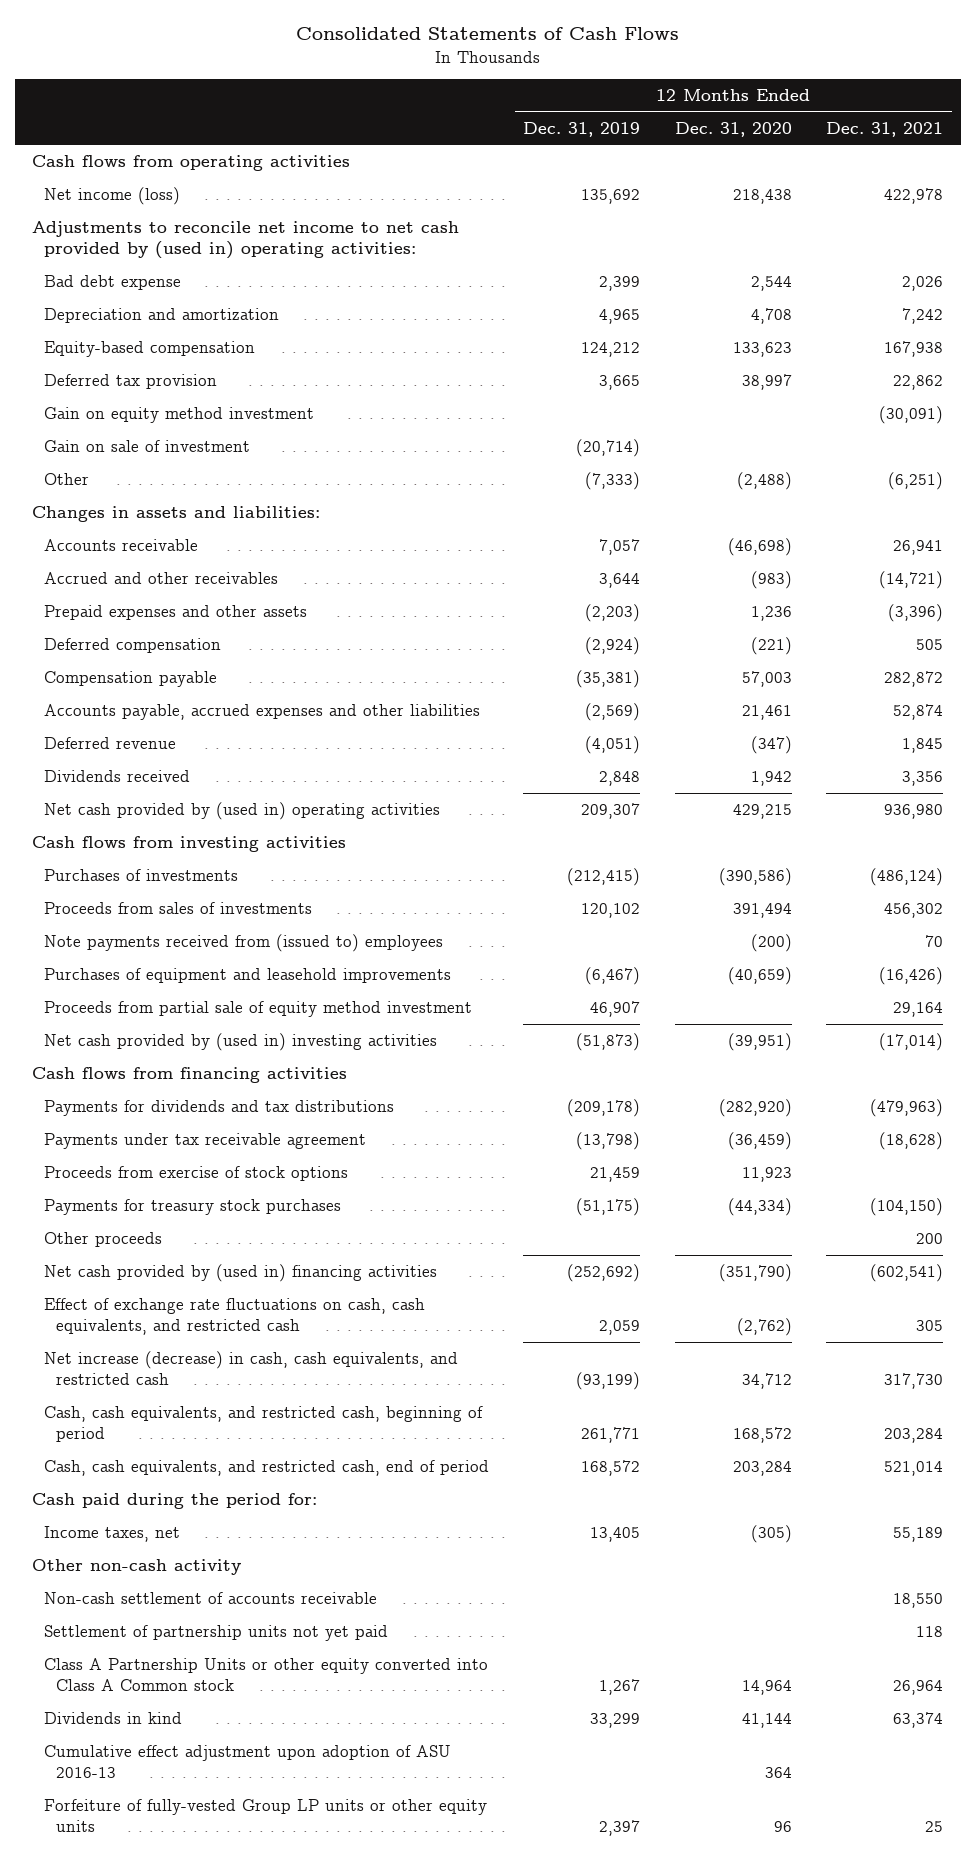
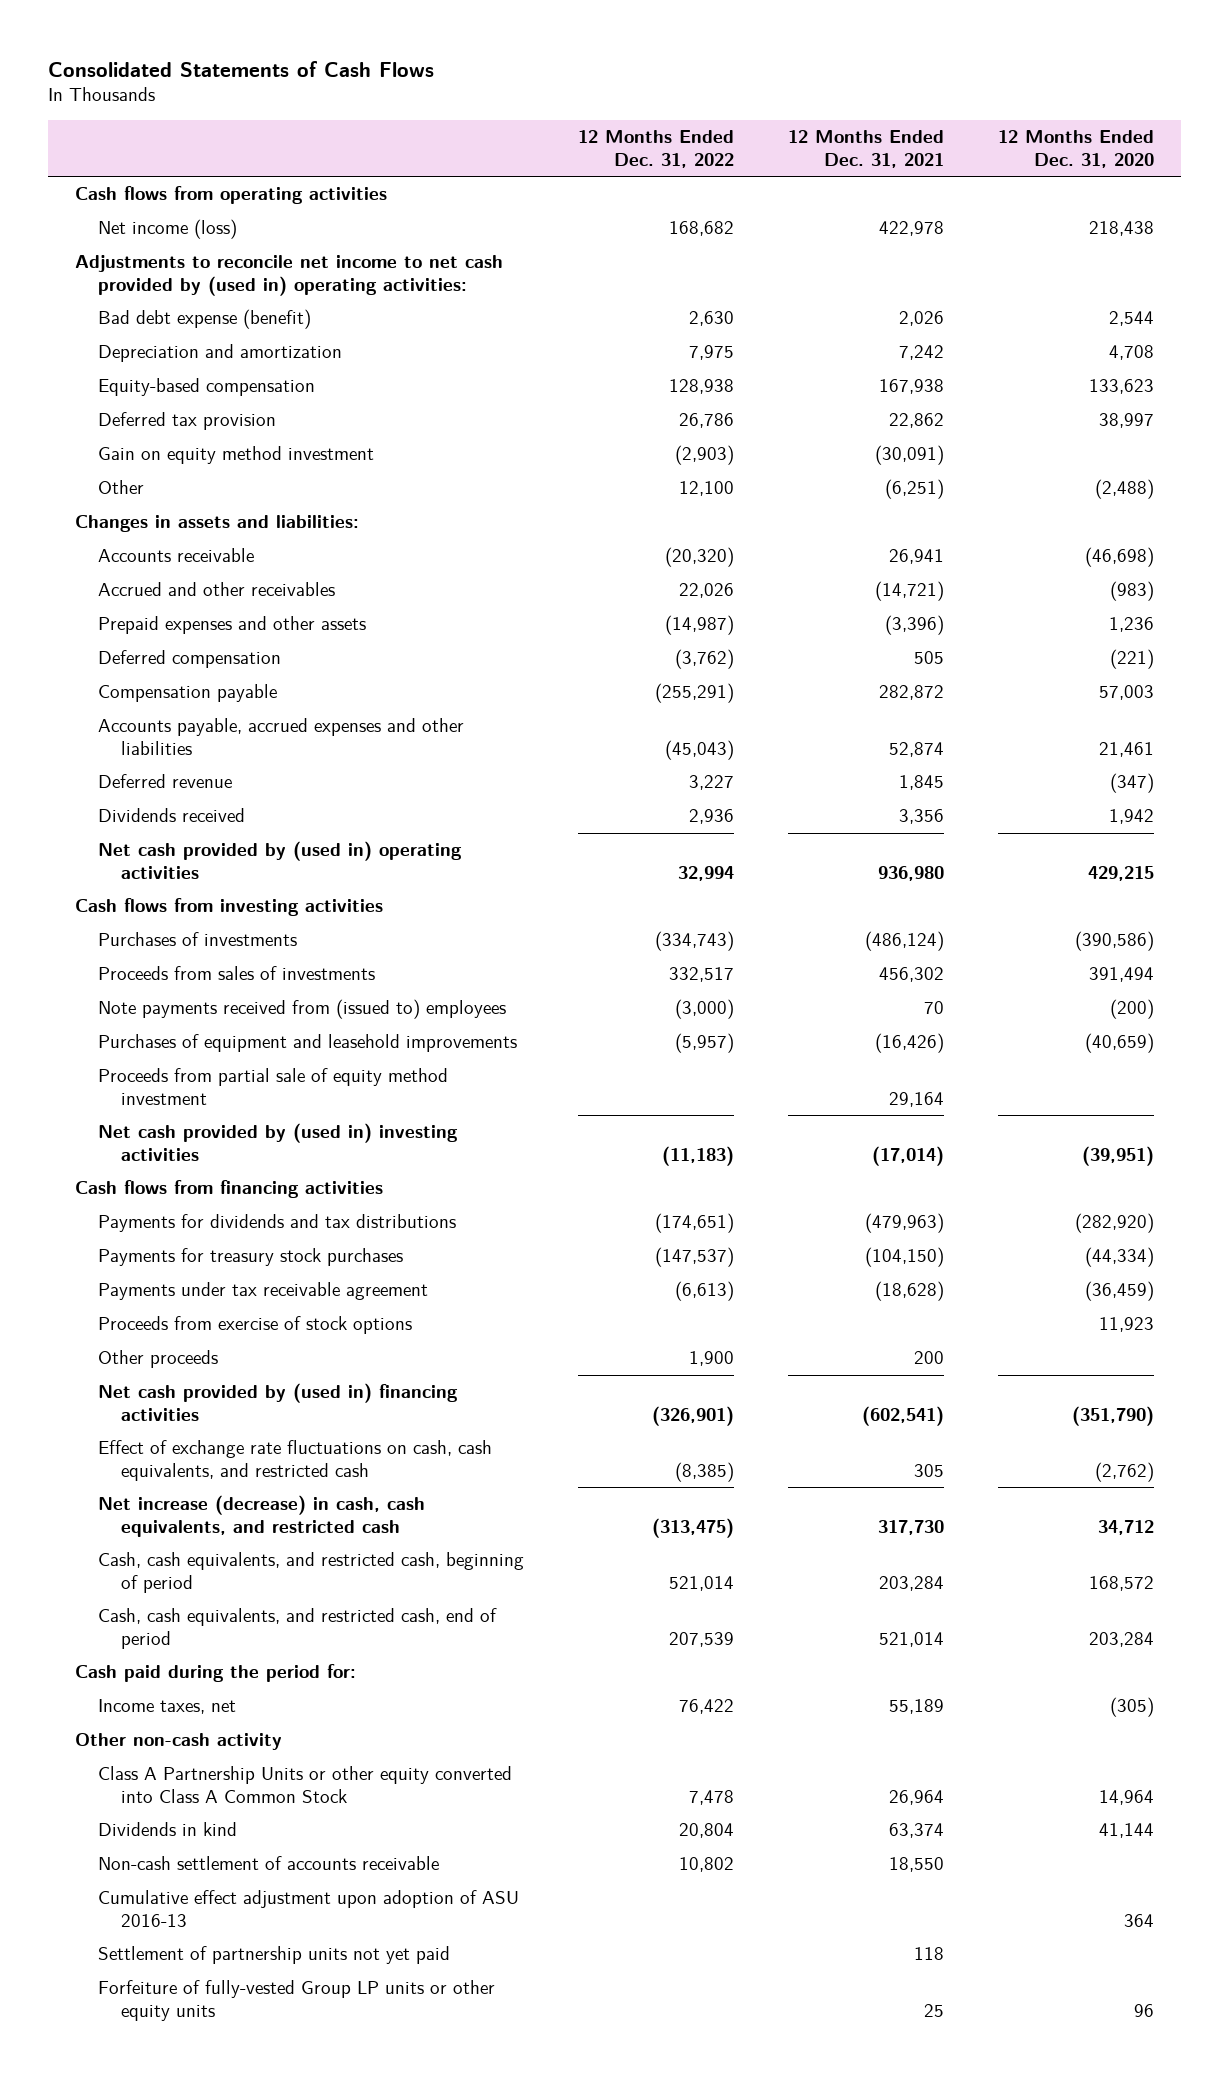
[523,121,641,137] Dec. 31, 2019 -> none
none -> [578,130,735,168] 12 Months Ended Dec. 31, 2022
[43,274,181,290] Bad debt expense -> [98,309,312,330] Bad debt expense (benefit)
[43,439,250,452] Gain on sale of investment -> none
[43,1198,341,1215] Payments for treasury stock purchases -> [98,1248,404,1267] Payments for treasury stock purchases
[43,1657,488,1692] Class A Partnership Units or other equity converted into Class A Common stock -> [98,1766,513,1803] Class A Partnership Units or other equity converted into Class A Common Stock
[43,1591,377,1604] Non-cash settlement of accounts receivable -> [98,1856,440,1871] Non-cash settlement of accounts receivable
[43,1624,388,1641] Settlement of partnership units not yet paid -> [98,1946,451,1965] Settlement of partnership units not yet paid

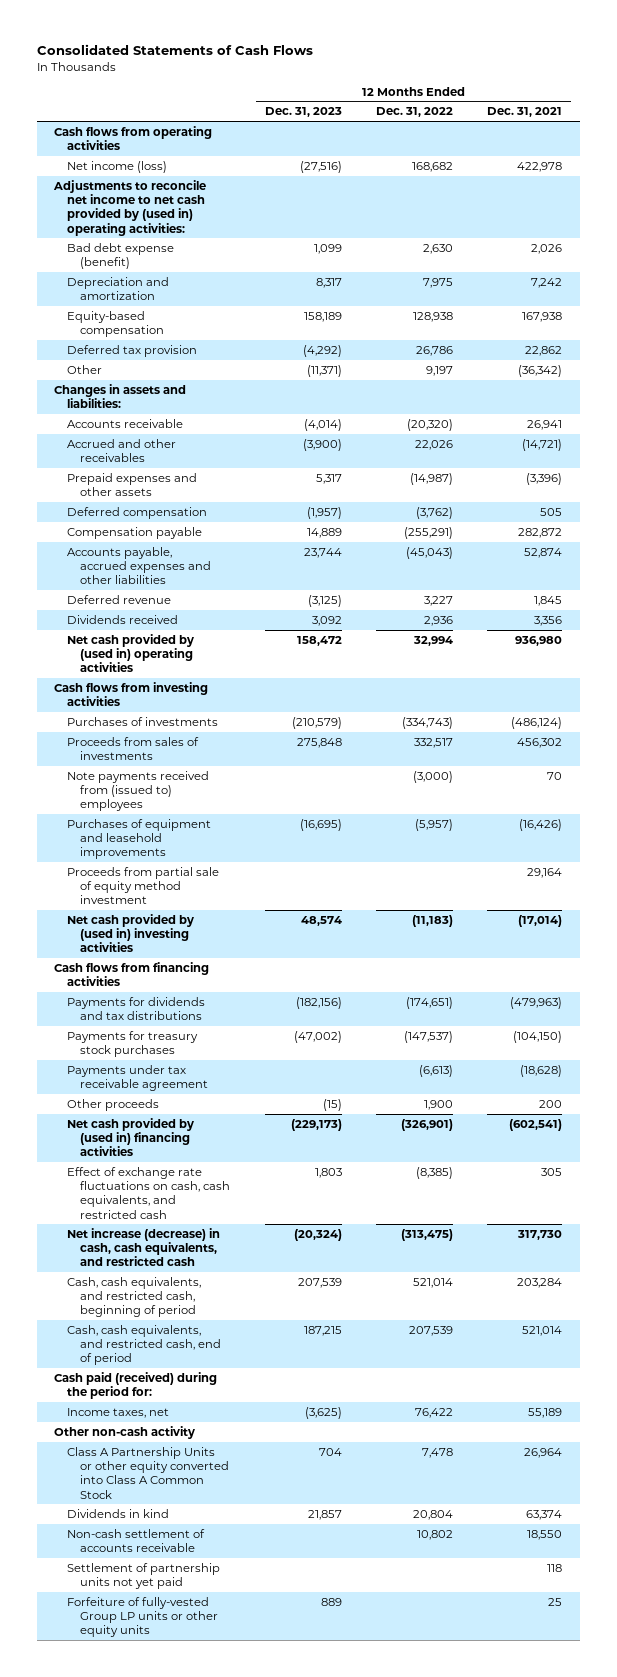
[998,130,1155,168] 12 Months Ended Dec. 31, 2020 -> none
none -> [264,107,342,118] Dec. 31, 2023
[98,446,375,465] Gain on equity method investment -> none
[679,481,735,497] 12,100 -> [426,365,454,376] 9,197
[885,479,945,500] (6,251) -> [518,364,563,377] (36,342)
[98,1316,413,1335] Proceeds from exercise of stock options -> none
[75,1664,357,1683] Cash paid during the period for: -> [54,1371,218,1400] Cash paid (received) during the period for:
[98,1890,520,1927] Cumulative effect adjustment upon adoption of ASU 2016-13 -> none

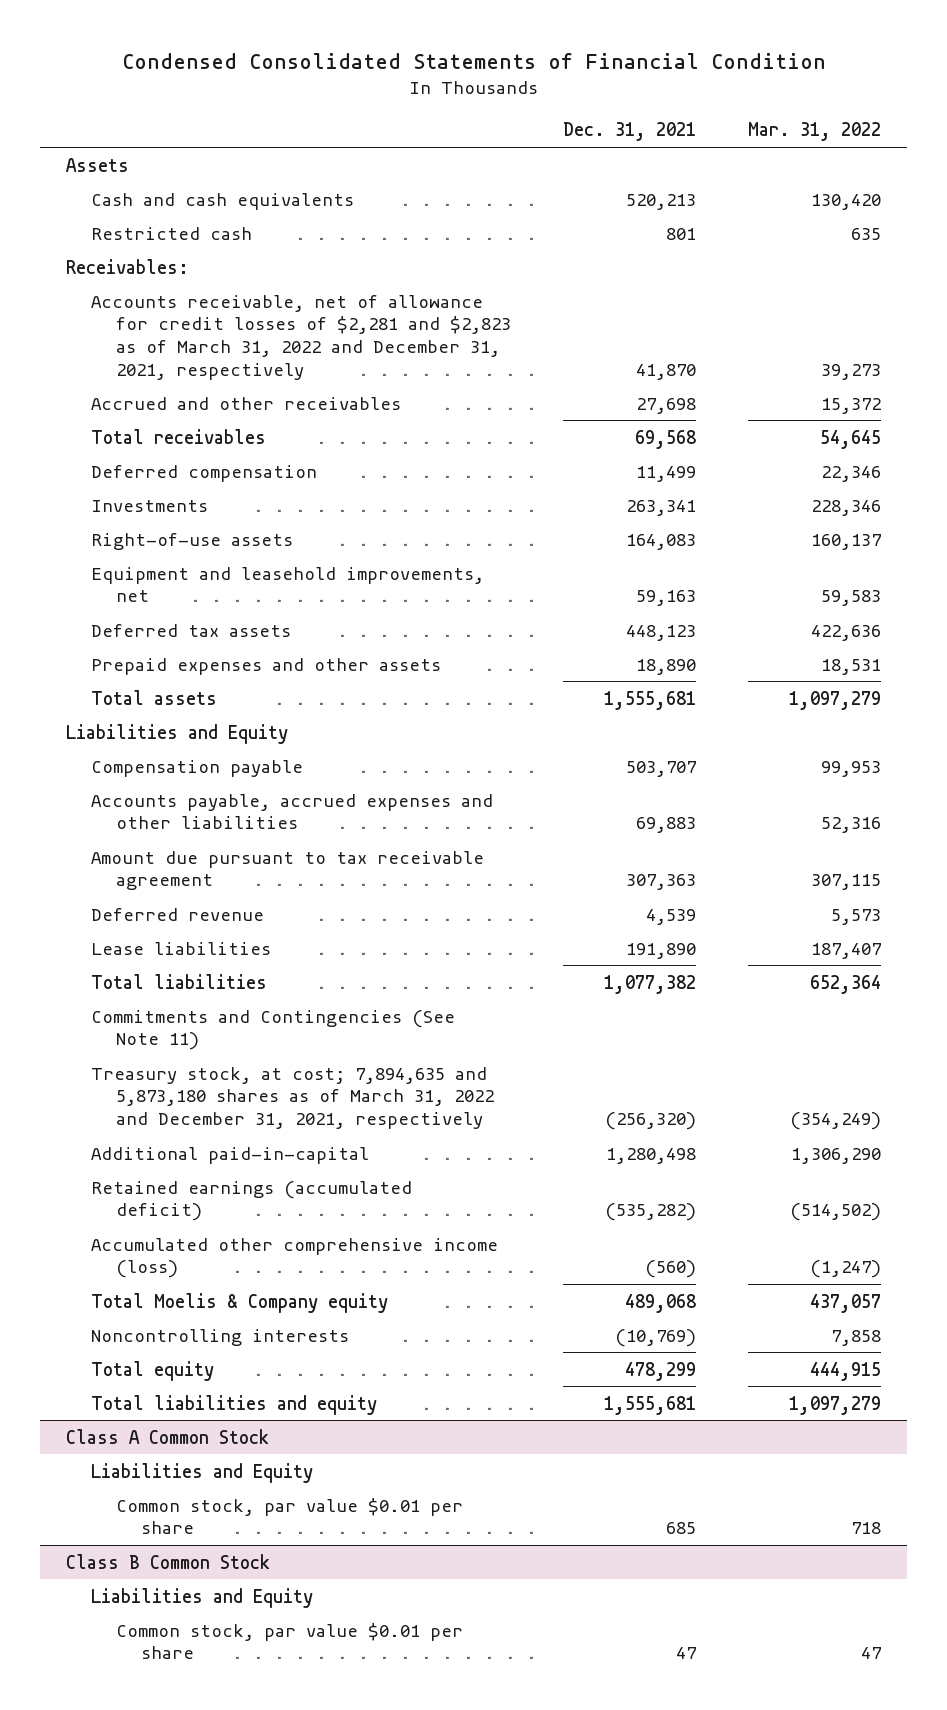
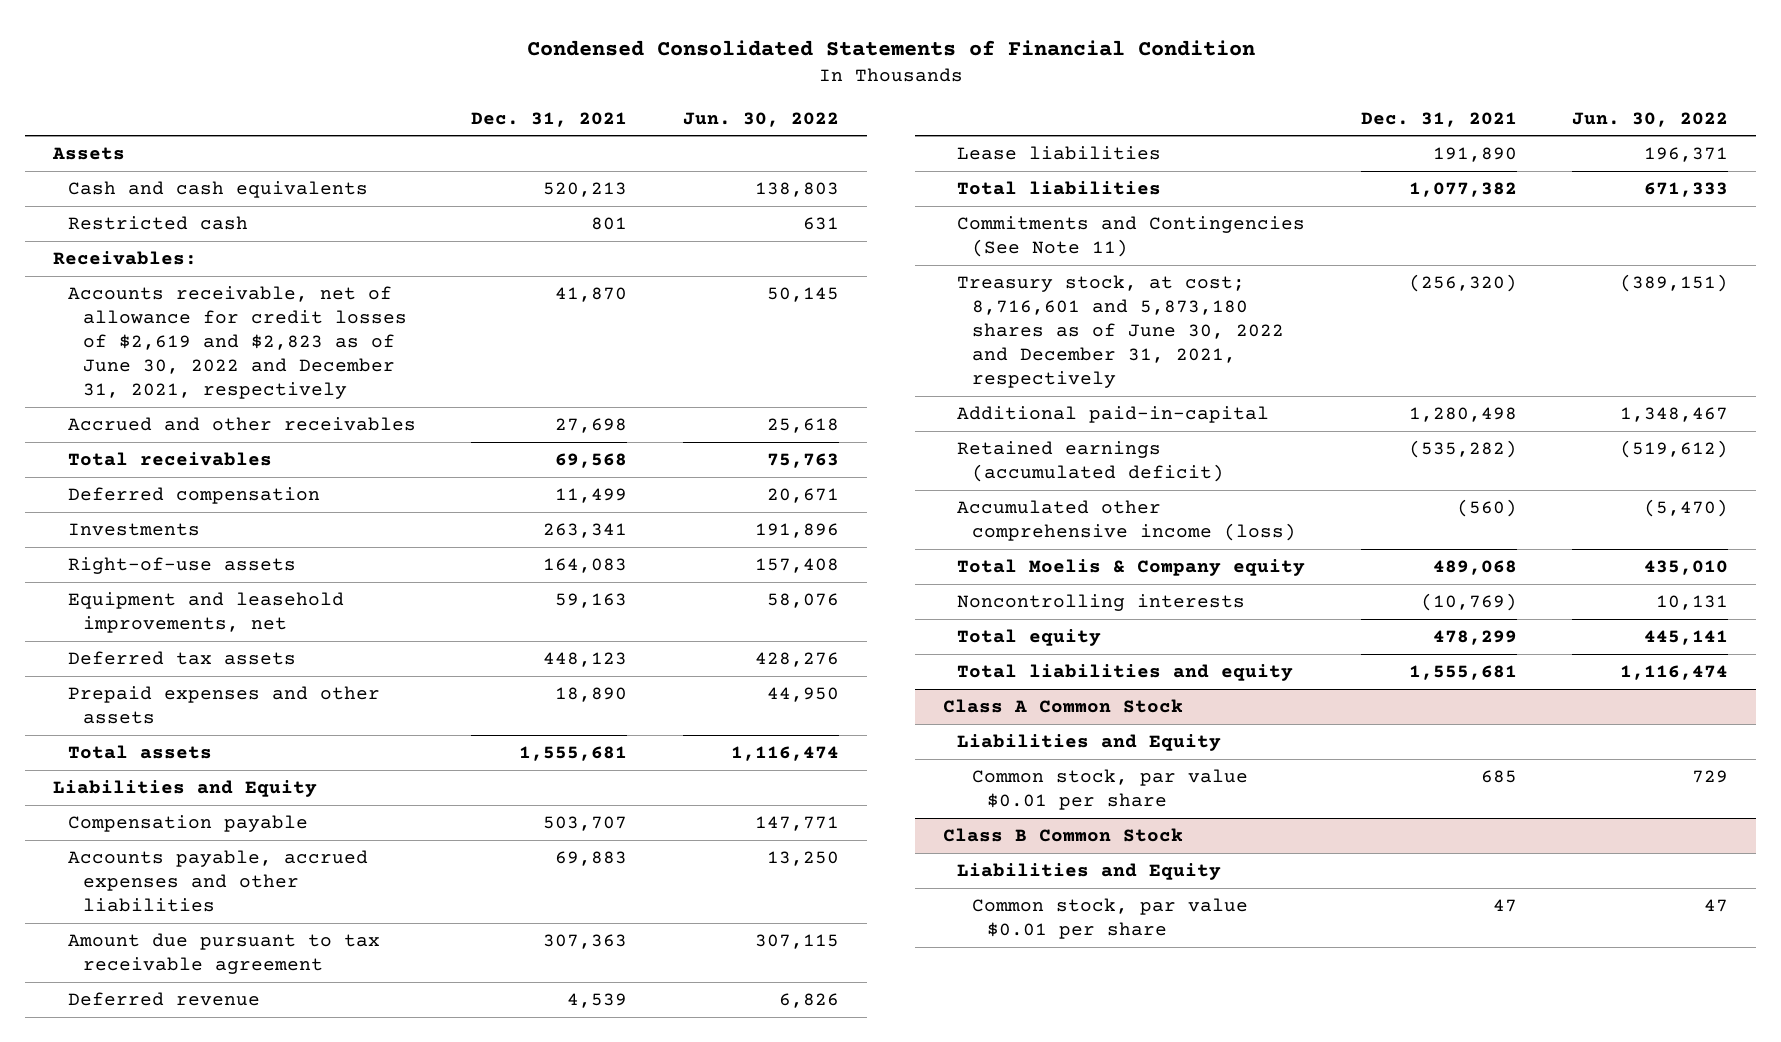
[747,122,881,142] Mar. 31, 2022 -> none
none -> [682,111,839,127] Jun. 30, 2022
[91,294,512,380] Accounts receivable, net of allowance for credit losses of $2,281 and $2,823 as of March 31, 2022 and December 31, 2021, respectively -> [67,285,407,400] Accounts receivable, net of allowance for credit losses of $2,619 and $2,823 as of June 30, 2022 and December 31, 2021, respectively
[91,1066,495,1129] Treasury stock, at cost; 7,894,635 and 5,873,180 shares as of March 31, 2022 and December 31, 2021, respectively -> [957,274,1285,389] Treasury stock, at cost; 8,716,601 and 5,873,180 shares as of June 30, 2022 and December 31, 2021, respectively

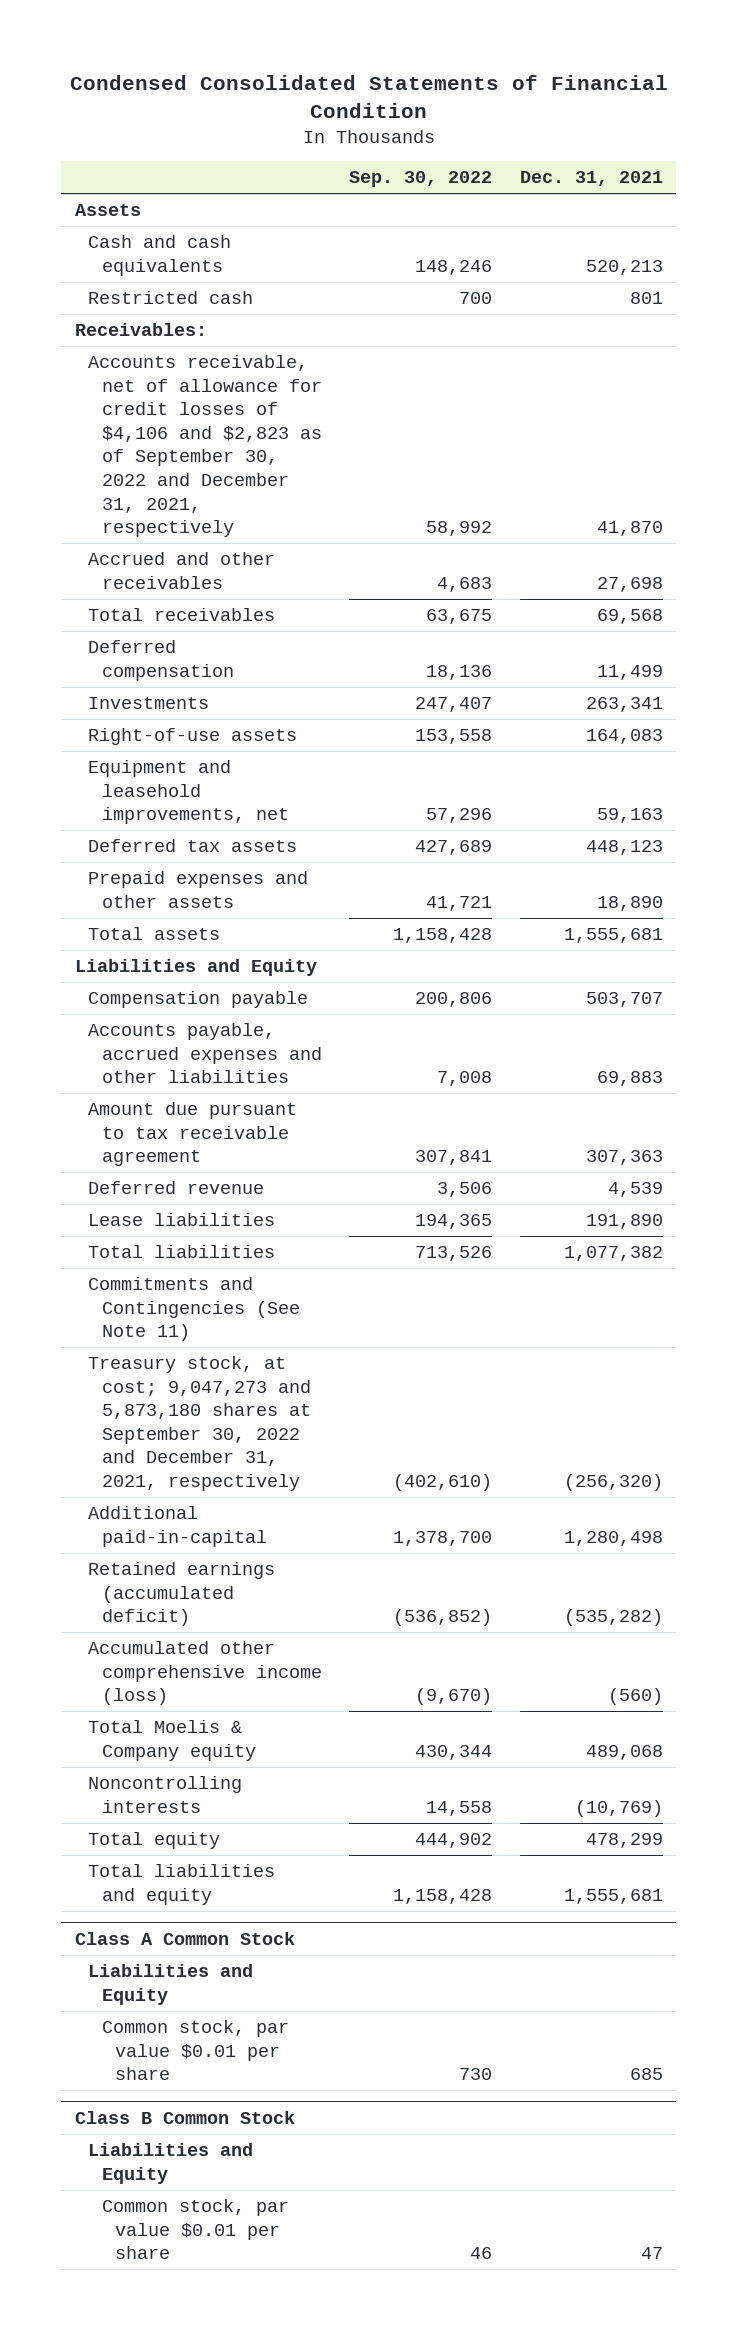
[682,111,839,127] Jun. 30, 2022 -> none
none -> [349,171,493,188] Sep. 30, 2022
[67,285,407,400] Accounts receivable, net of allowance for credit losses of $2,619 and $2,823 as of June 30, 2022 and December 31, 2021, respectively -> [88,355,322,538] Accounts receivable, net of allowance for credit losses of $4,106 and $2,823 as of September 30, 2022 and December 31, 2021, respectively
[957,274,1285,389] Treasury stock, at cost; 8,716,601 and 5,873,180 shares as of June 30, 2022 and December 31, 2021, respectively -> [88,1356,311,1491] Treasury stock, at cost; 9,047,273 and 5,873,180 shares at September 30, 2022 and December 31, 2021, respectively

